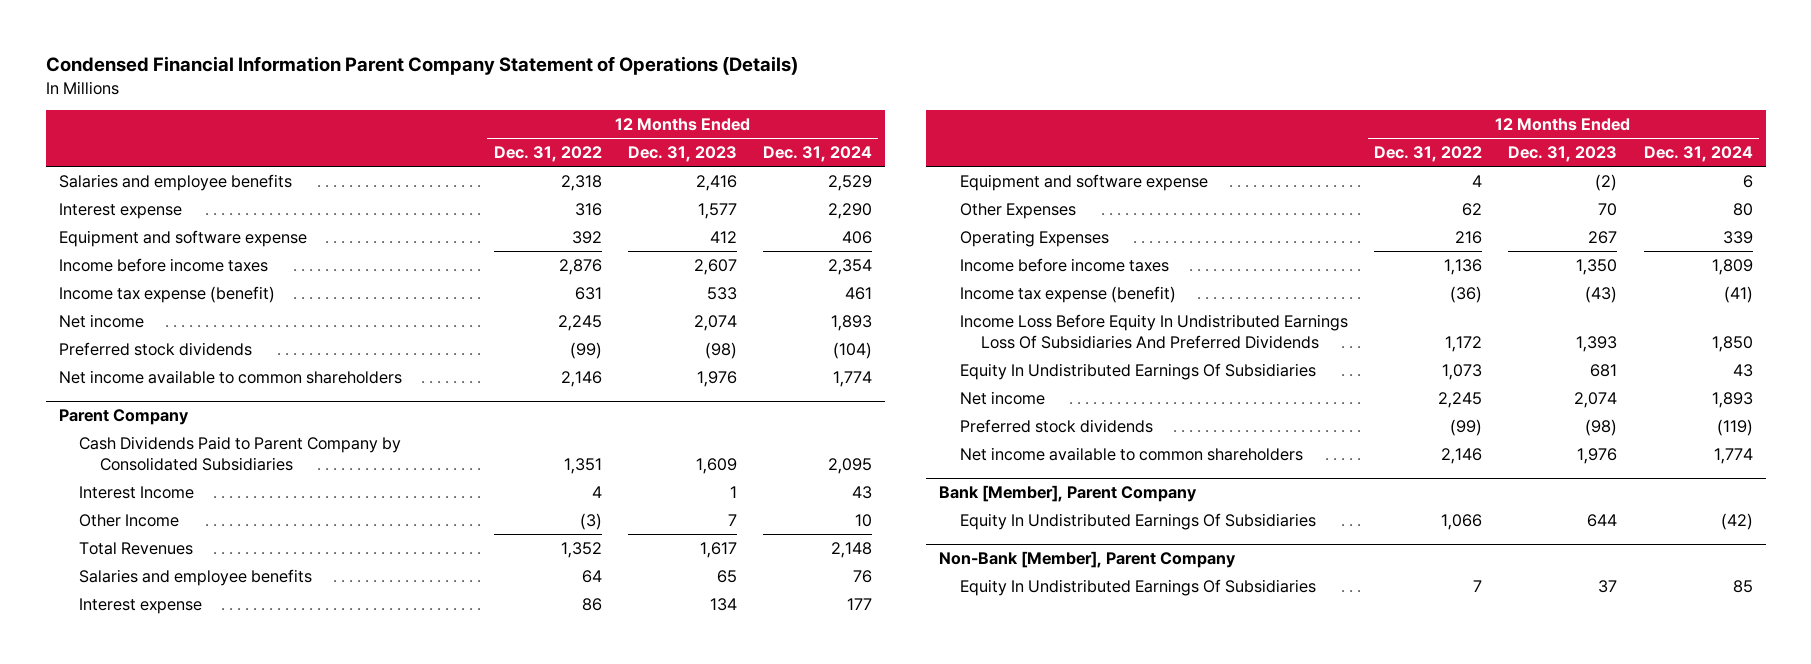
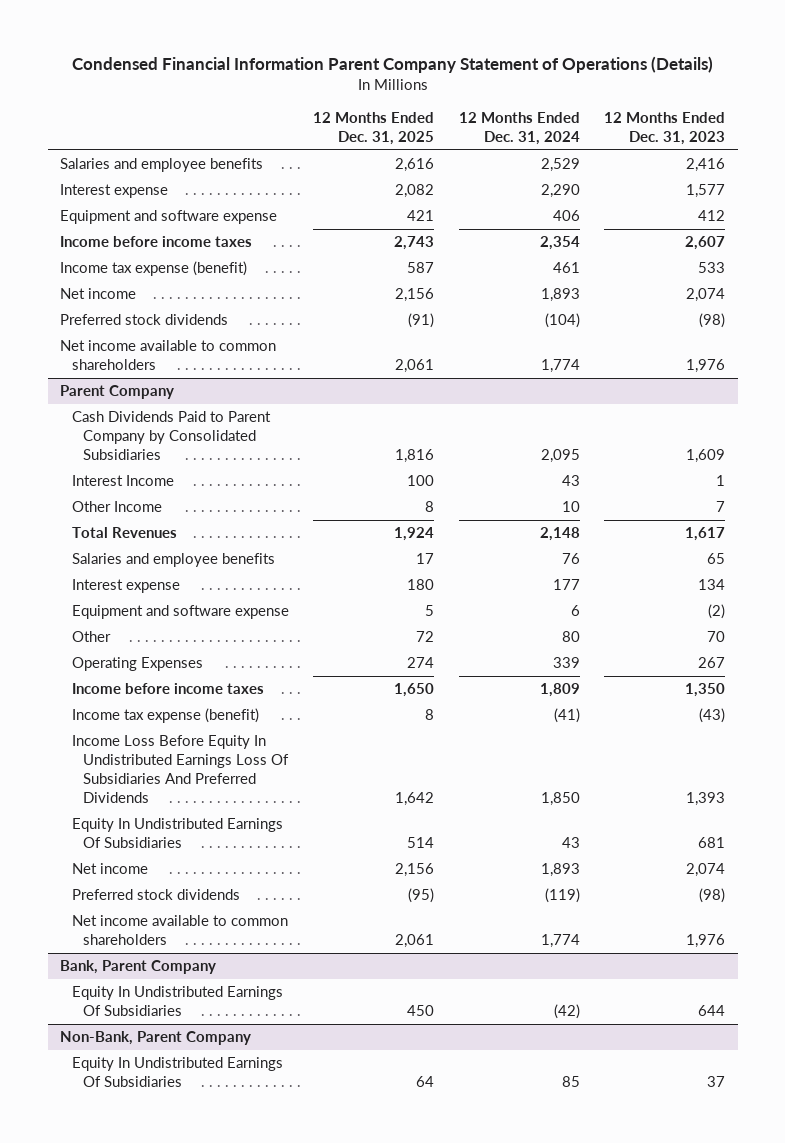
[493,146,602,163] Dec. 31, 2022 -> none
none -> [313,111,435,145] 12 Months Ended Dec. 31, 2025
[960,202,1077,219] Other Expenses -> [71,631,111,643] Other
[939,485,1198,503] Bank [Member], Parent Company -> [60,960,217,975] Bank, Parent Company
[939,551,1237,569] Non-Bank [Member], Parent Company -> [60,1031,252,1046] Non-Bank, Parent Company

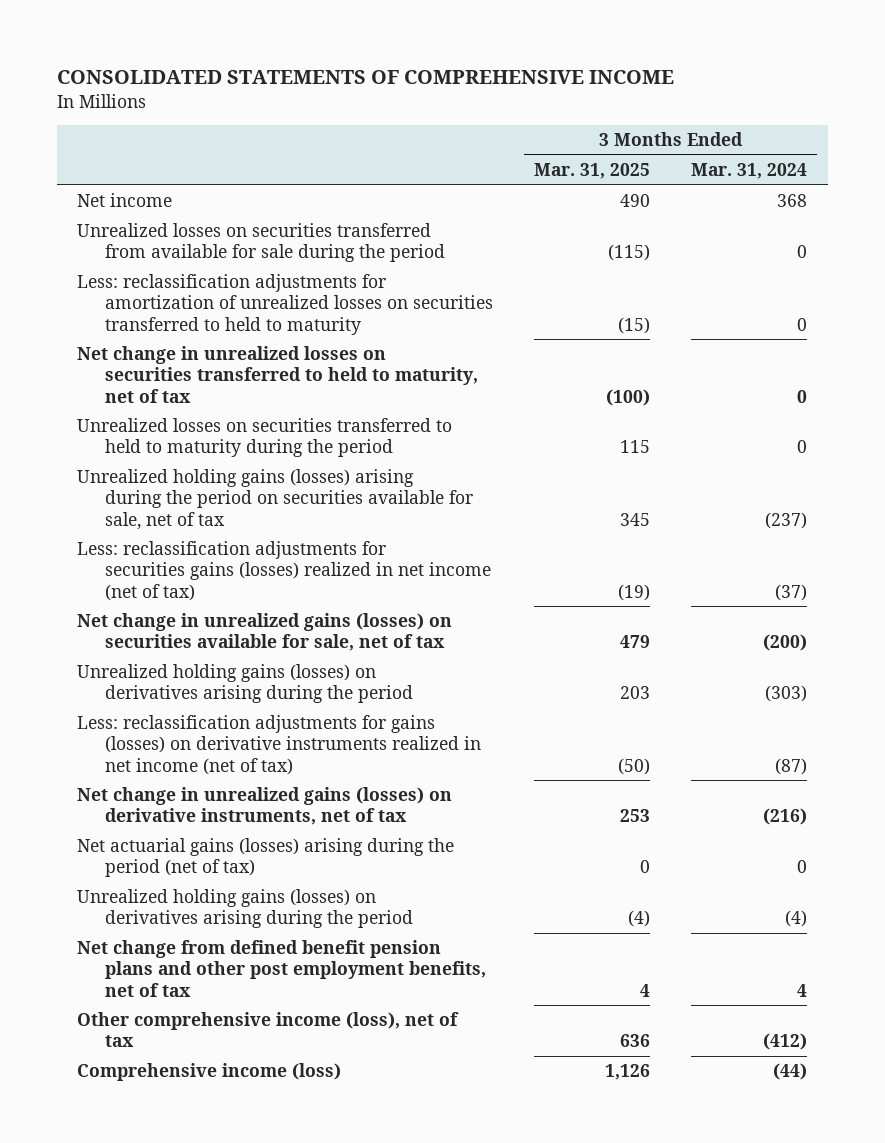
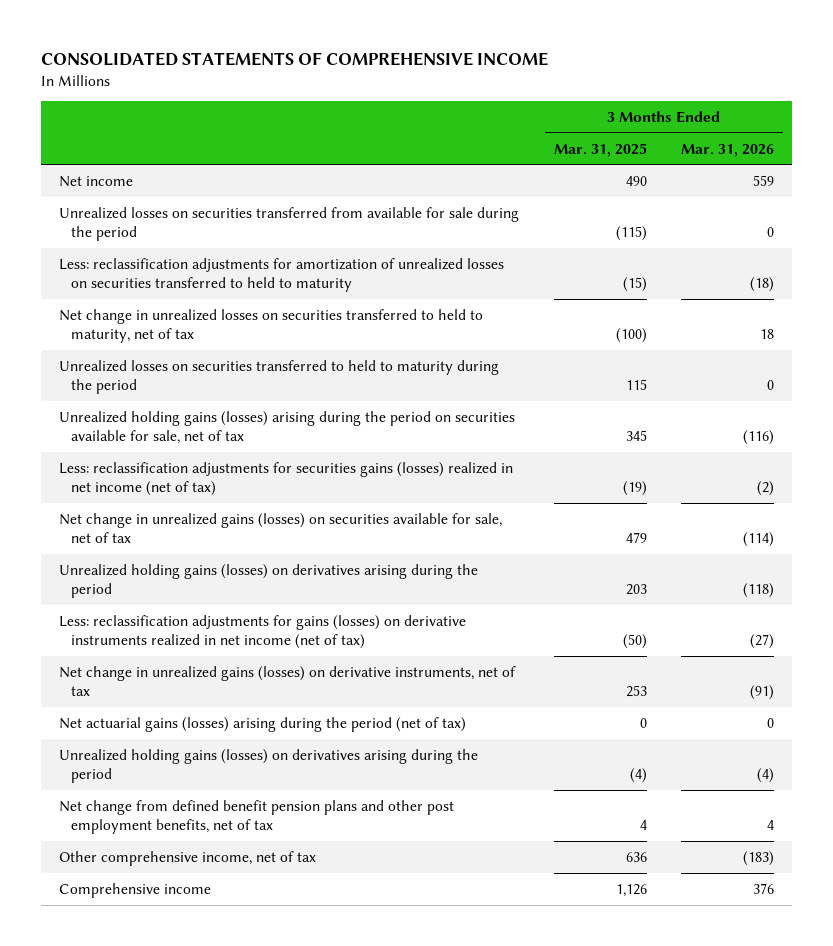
[691,163,808,180] Mar. 31, 2024 -> none
none -> [681,143,775,157] Mar. 31, 2026
[77,1012,460,1048] Other comprehensive income (loss), net of tax -> [58,850,316,866] Other comprehensive income, net of tax
[77,1063,342,1082] Comprehensive income (loss) -> [58,882,211,898] Comprehensive income

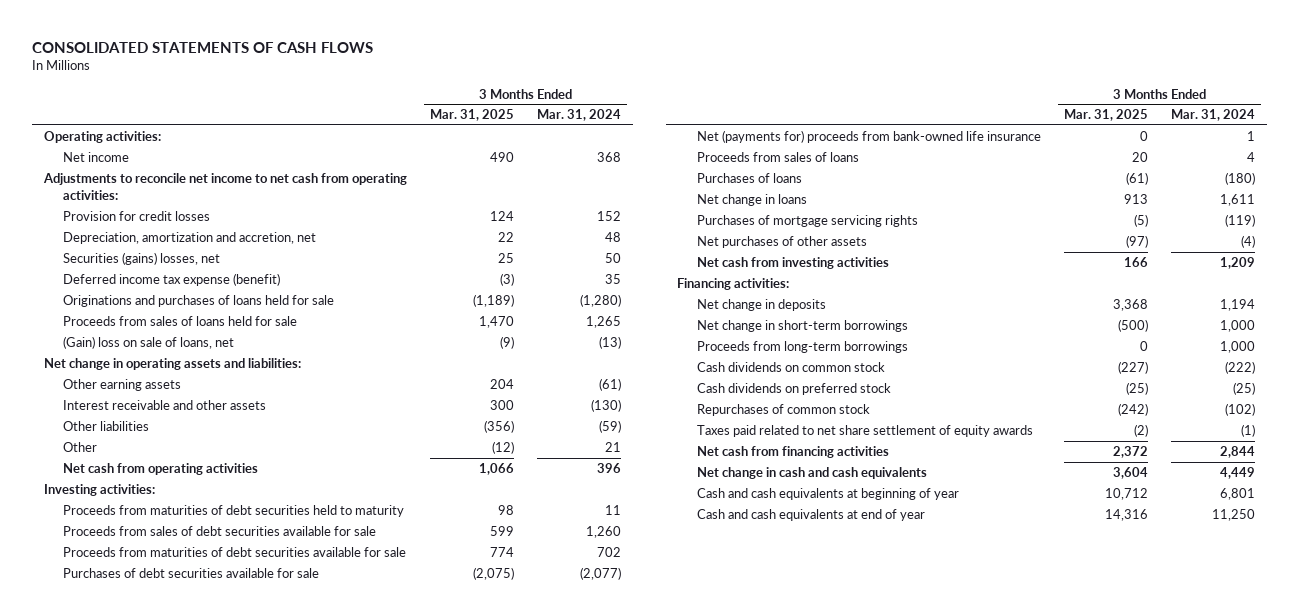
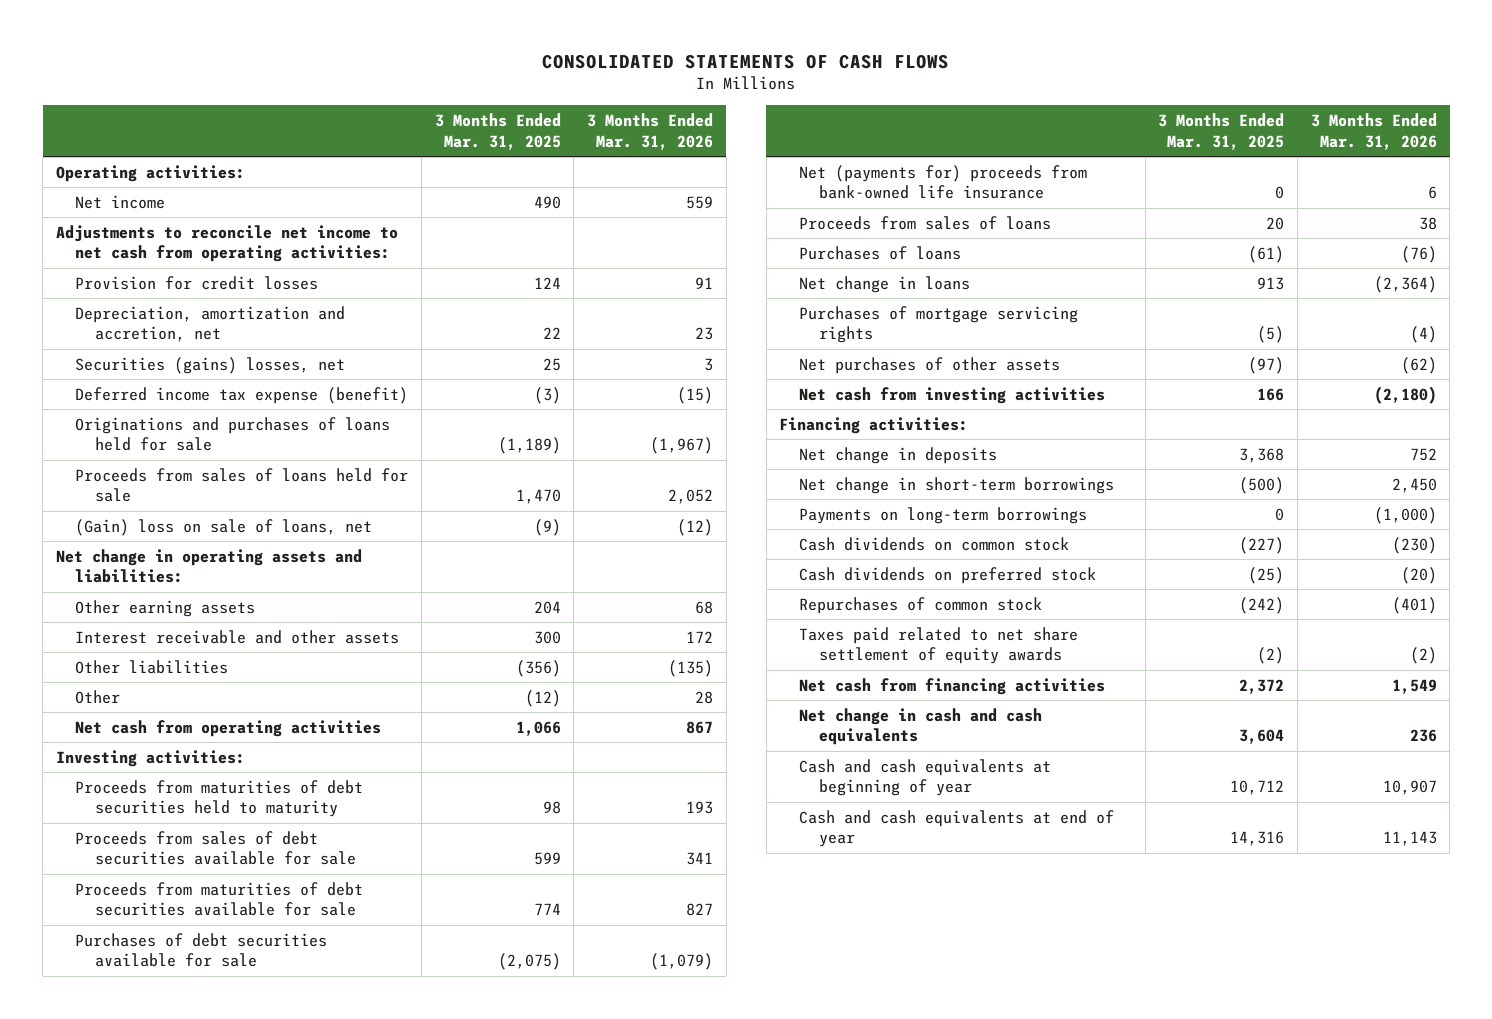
[537,109,622,122] Mar. 31, 2024 -> none
none -> [586,113,713,150] 3 Months Ended Mar. 31, 2026
[696,341,908,354] Proceeds from long-term borrowings -> none
none -> [799,506,1088,524] Payments on long-term borrowings

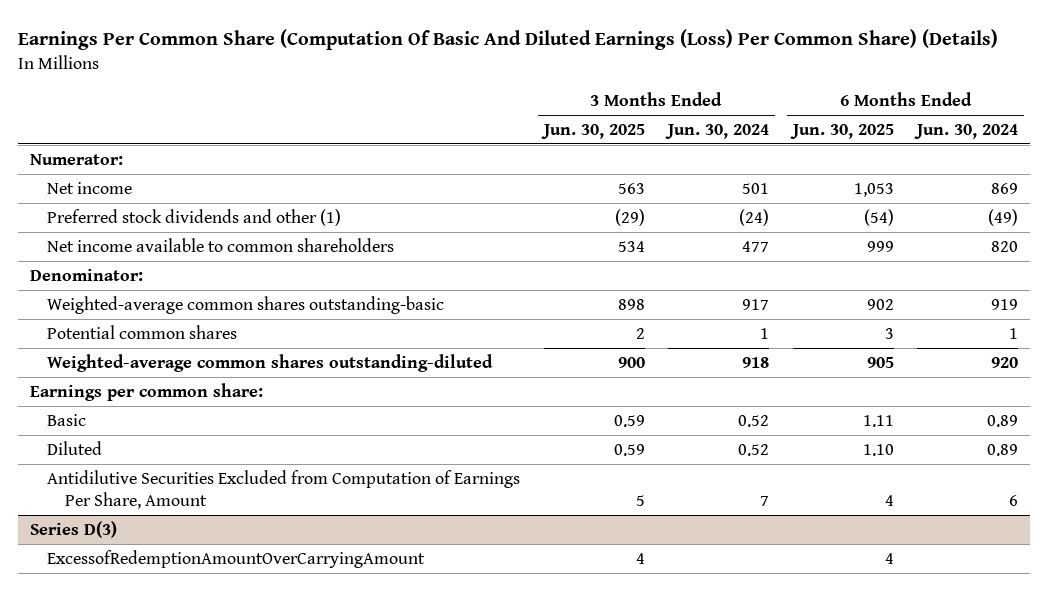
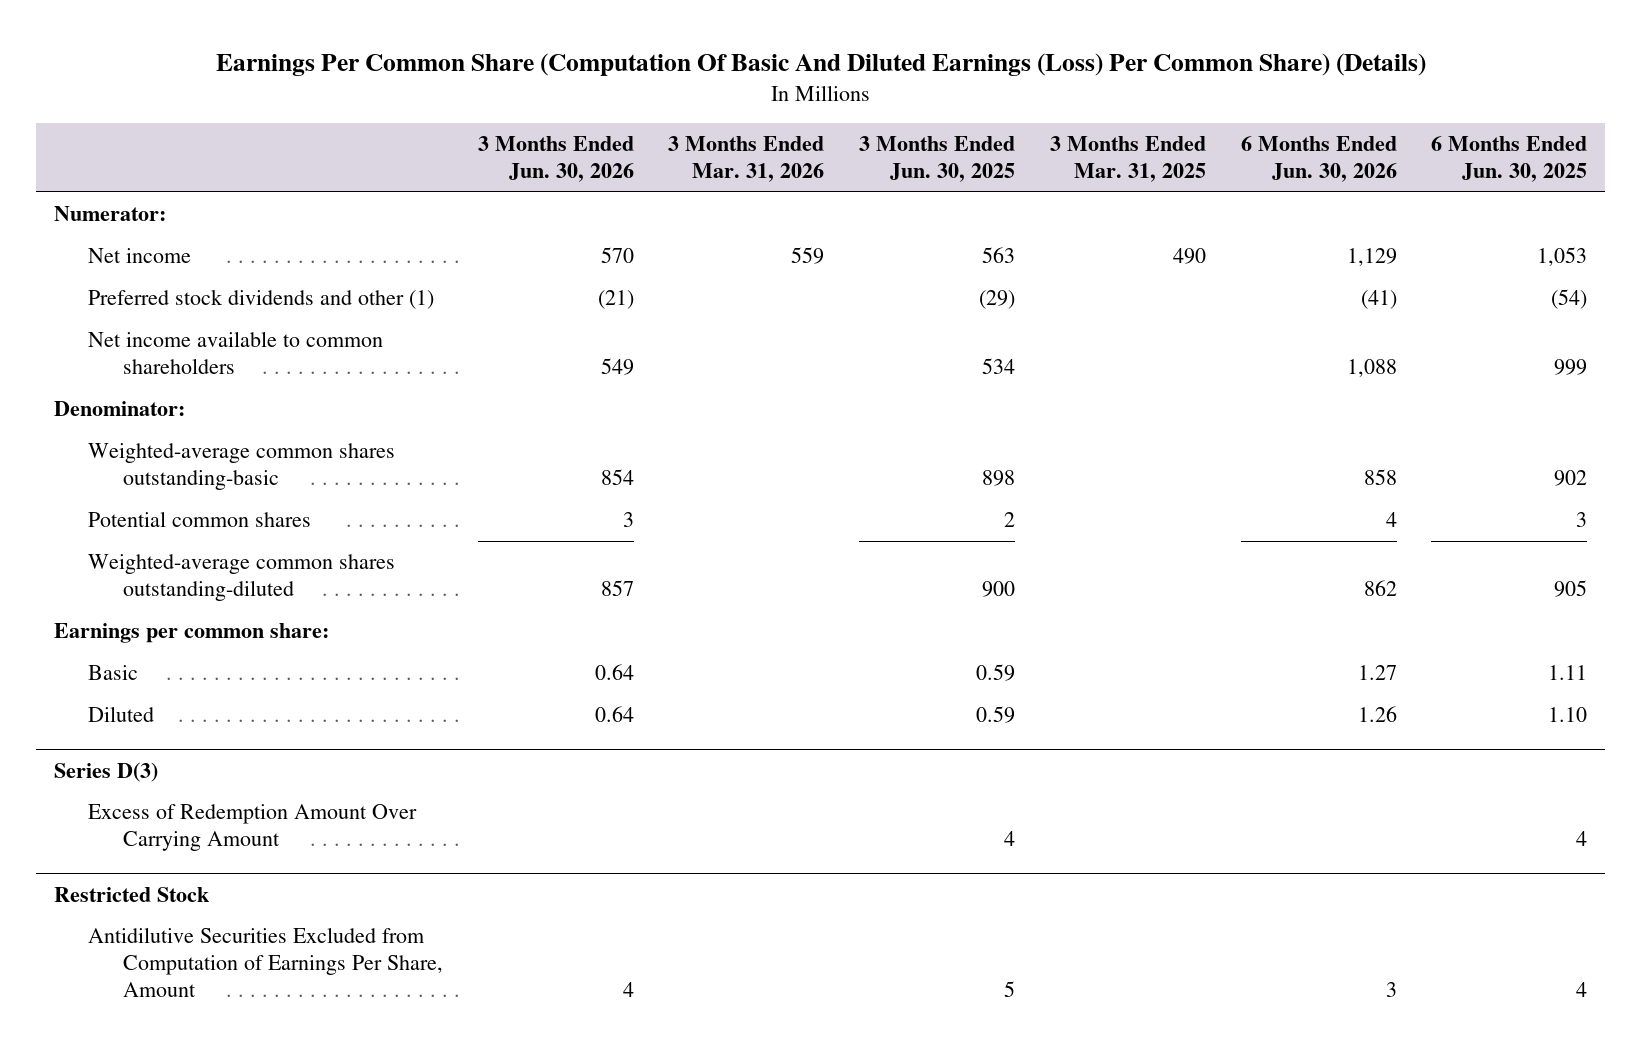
[665,123,770,139] Jun. 30, 2024 -> none
[914,123,1019,139] Jun. 30, 2024 -> none
none -> [477,136,634,182] 3 Months Ended Jun. 30, 2026
none -> [668,136,825,182] 3 Months Ended Mar. 31, 2026
none -> [1049,136,1206,182] 3 Months Ended Mar. 31, 2025
none -> [1240,136,1397,182] 6 Months Ended Jun. 30, 2026
[47,469,521,509] Antidilutive Securities Excluded from Computation of Earnings Per Share, Amount -> none
[47,549,426,568] ExcessofRedemptionAmountOverCarryingAmount -> [88,804,418,852] Excess of Redemption Amount Over Carrying Amount
none -> [53,886,209,902] Restricted Stock
none -> [88,927,443,997] Antidilutive Securities Excluded from Computation of Earnings Per Share, Amount

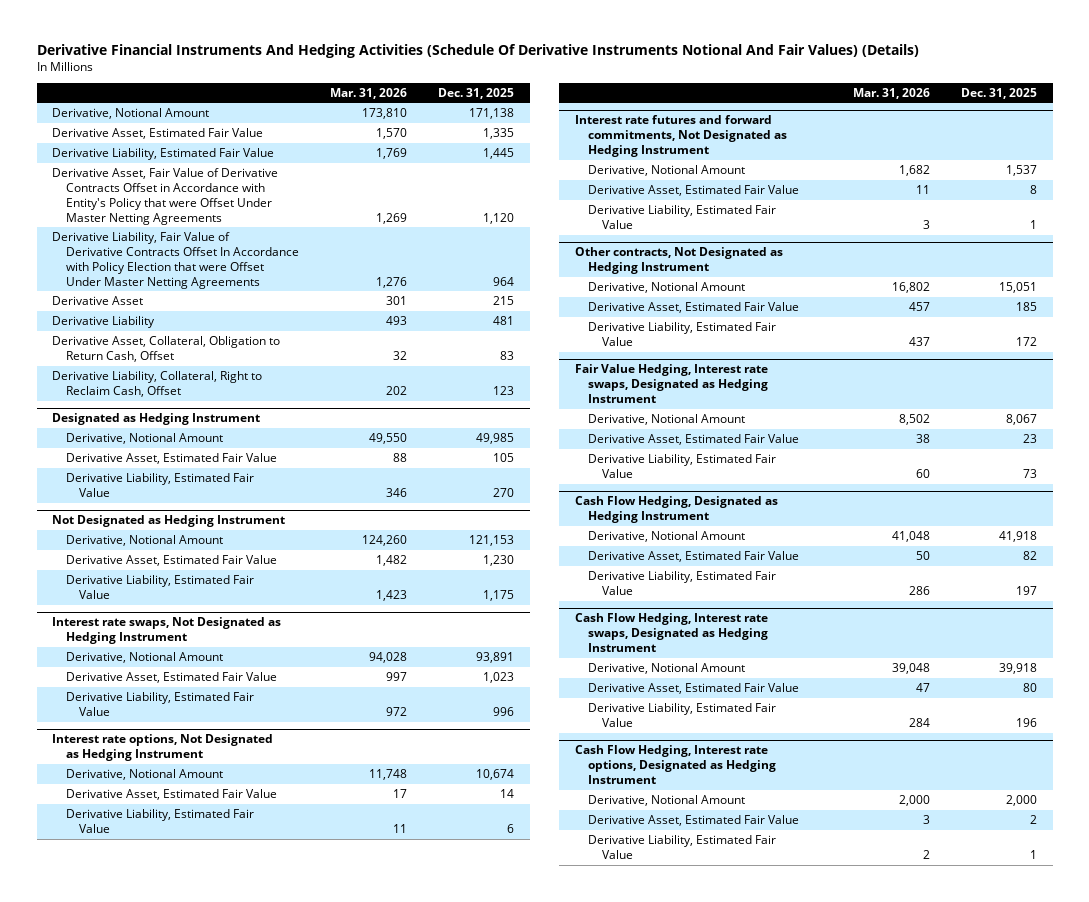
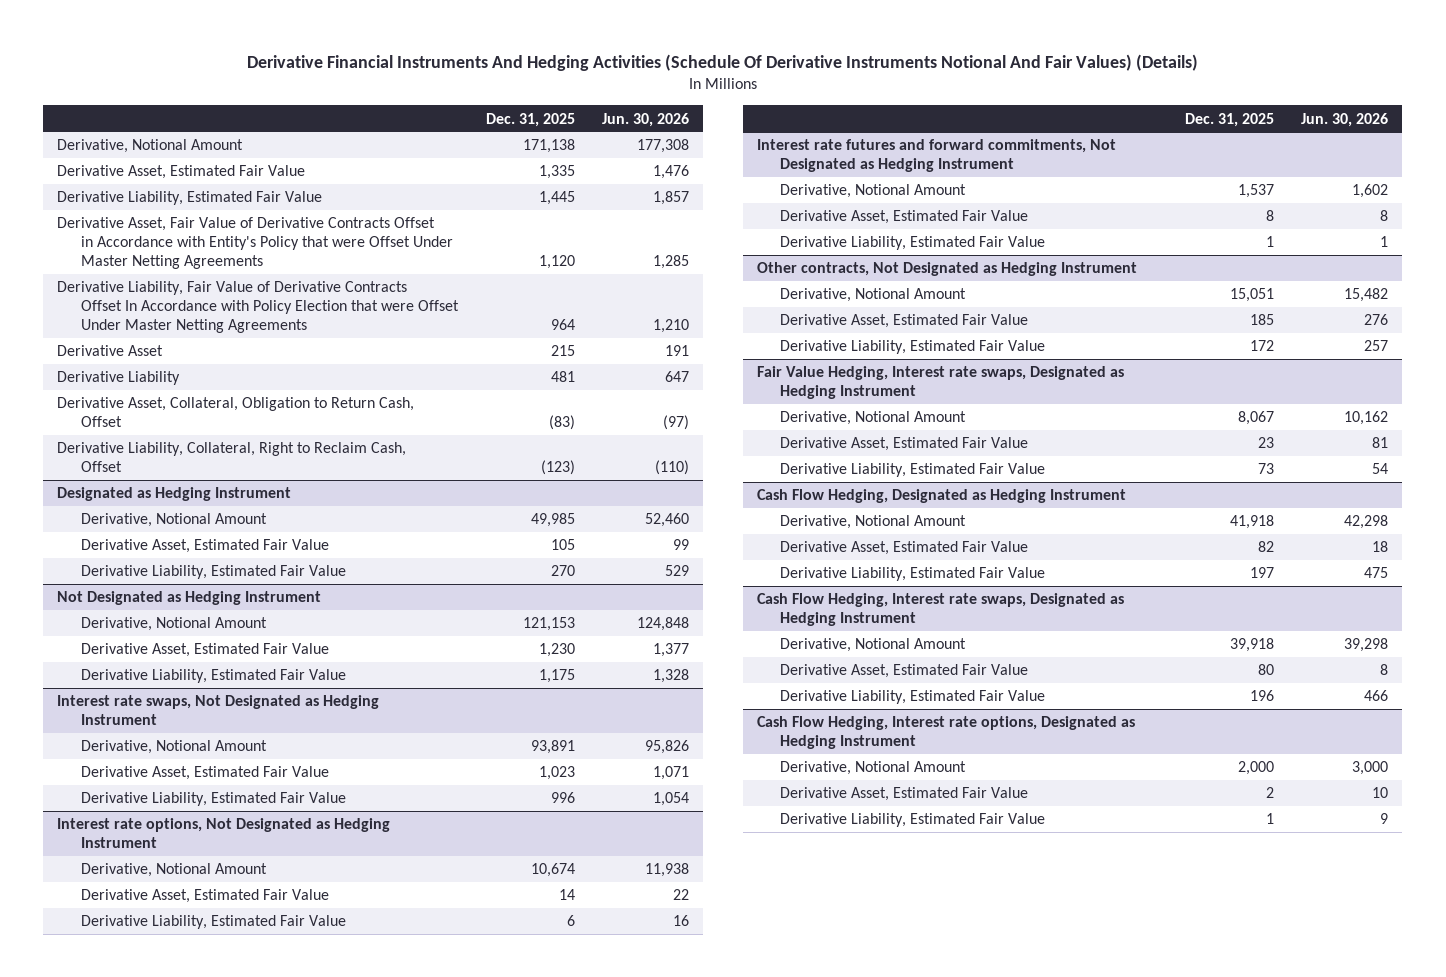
[330,87,408,99] Mar. 31, 2026 -> none
none -> [602,112,690,127] Jun. 30, 2026
[500,350,515,360] 83 -> [548,414,575,430] (83)
[493,385,515,395] 123 -> [540,459,575,475] (123)

